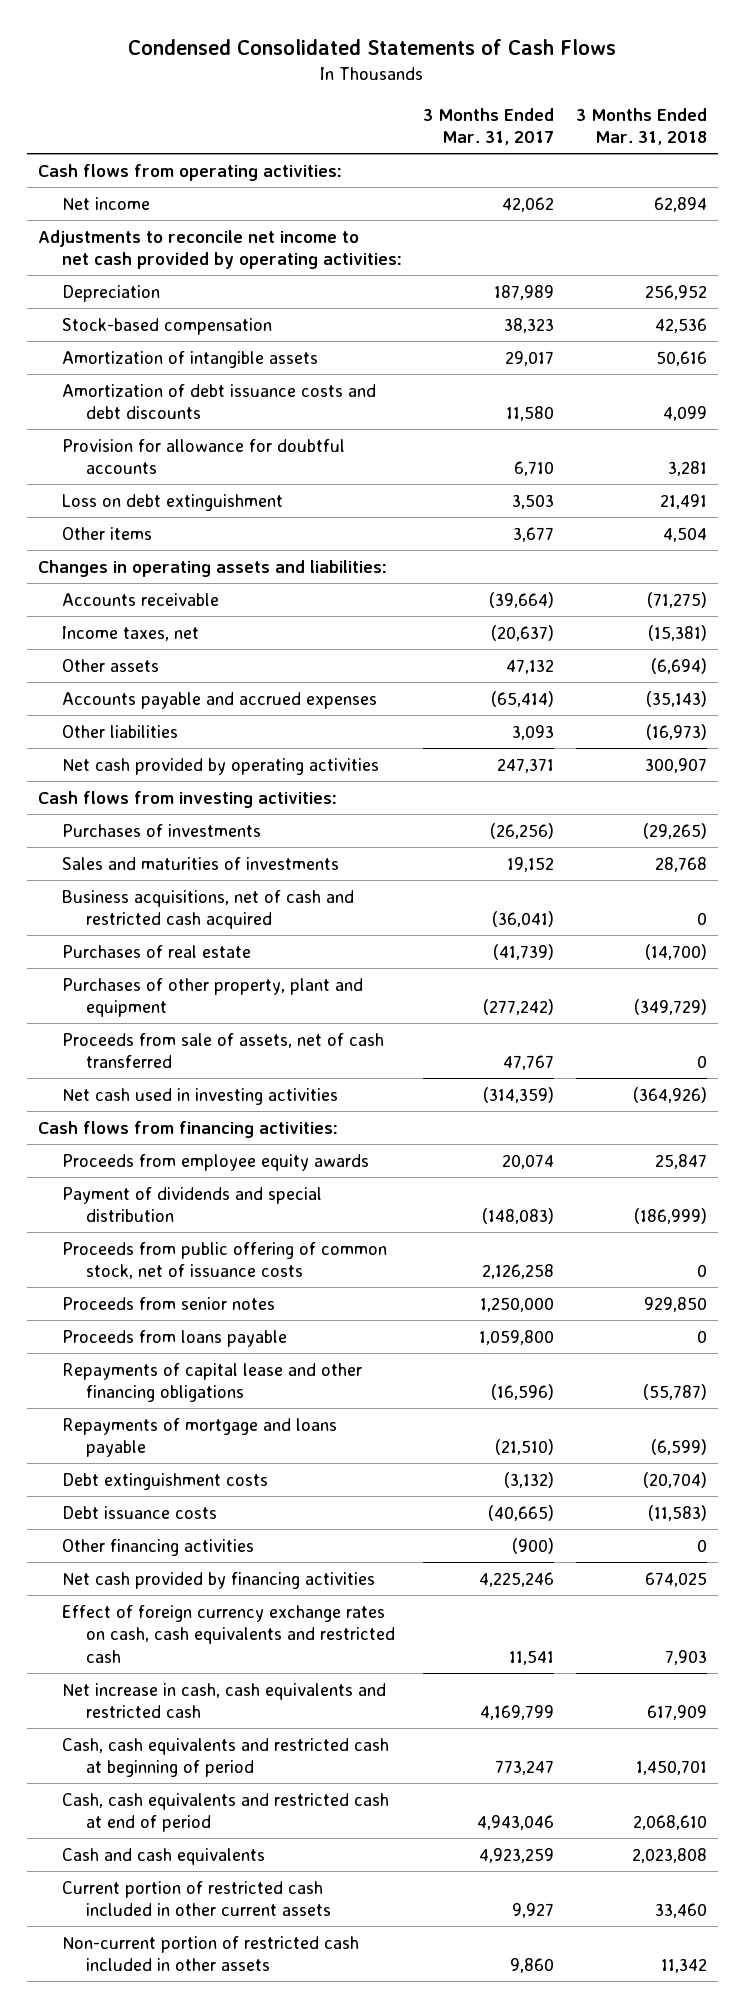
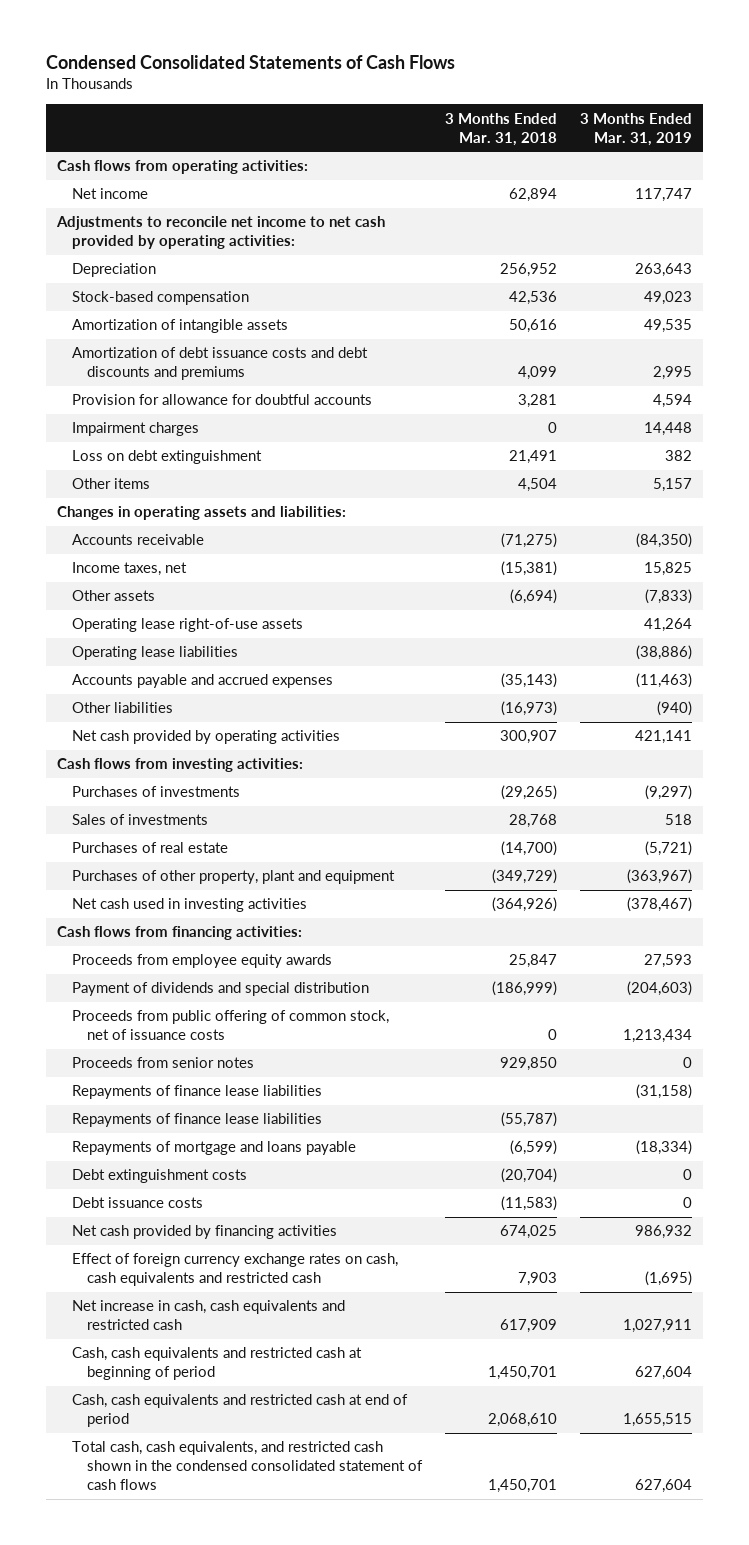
[423,107,555,146] 3 Months Ended Mar. 31, 2017 -> none
none -> [579,112,692,146] 3 Months Ended Mar. 31, 2019
[61,383,376,420] Amortization of debt issuance costs and debt discounts -> [72,347,369,381] Amortization of debt issuance costs and debt discounts and premiums
none -> [72,422,200,437] Impairment charges
none -> [72,618,304,633] Operating lease right-of-use assets
none -> [72,646,239,661] Operating lease liabilities
[61,889,354,930] Business acquisitions, net of cash and restricted cash acquired -> none
[61,856,339,870] Sales and maturities of investments -> [72,814,209,826] Sales of investments
[61,1032,384,1069] Proceeds from sale of assets, net of cash transferred -> none
[61,1329,287,1347] Proceeds from loans payable -> none
none -> [72,1085,323,1100] Repayments of finance lease liabilities
[61,1362,362,1403] Repayments of capital lease and other financing obligations -> [72,1113,323,1128] Repayments of finance lease liabilities
[61,1538,254,1556] Other financing activities -> none
[61,1847,265,1865] Cash and cash equivalents -> none
[61,1880,331,1917] Current portion of restricted cash included in other current assets -> none
[61,1935,359,1972] Non-current portion of restricted cash included in other assets -> none
none -> [72,1441,424,1491] Total cash, cash equivalents, and restricted cash shown in the condensed consolidated statement of cash flows

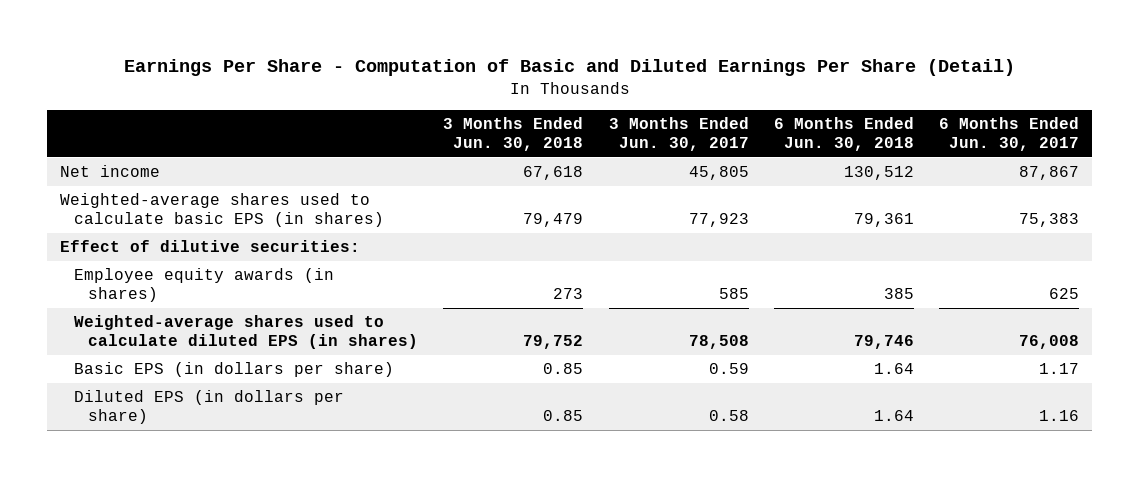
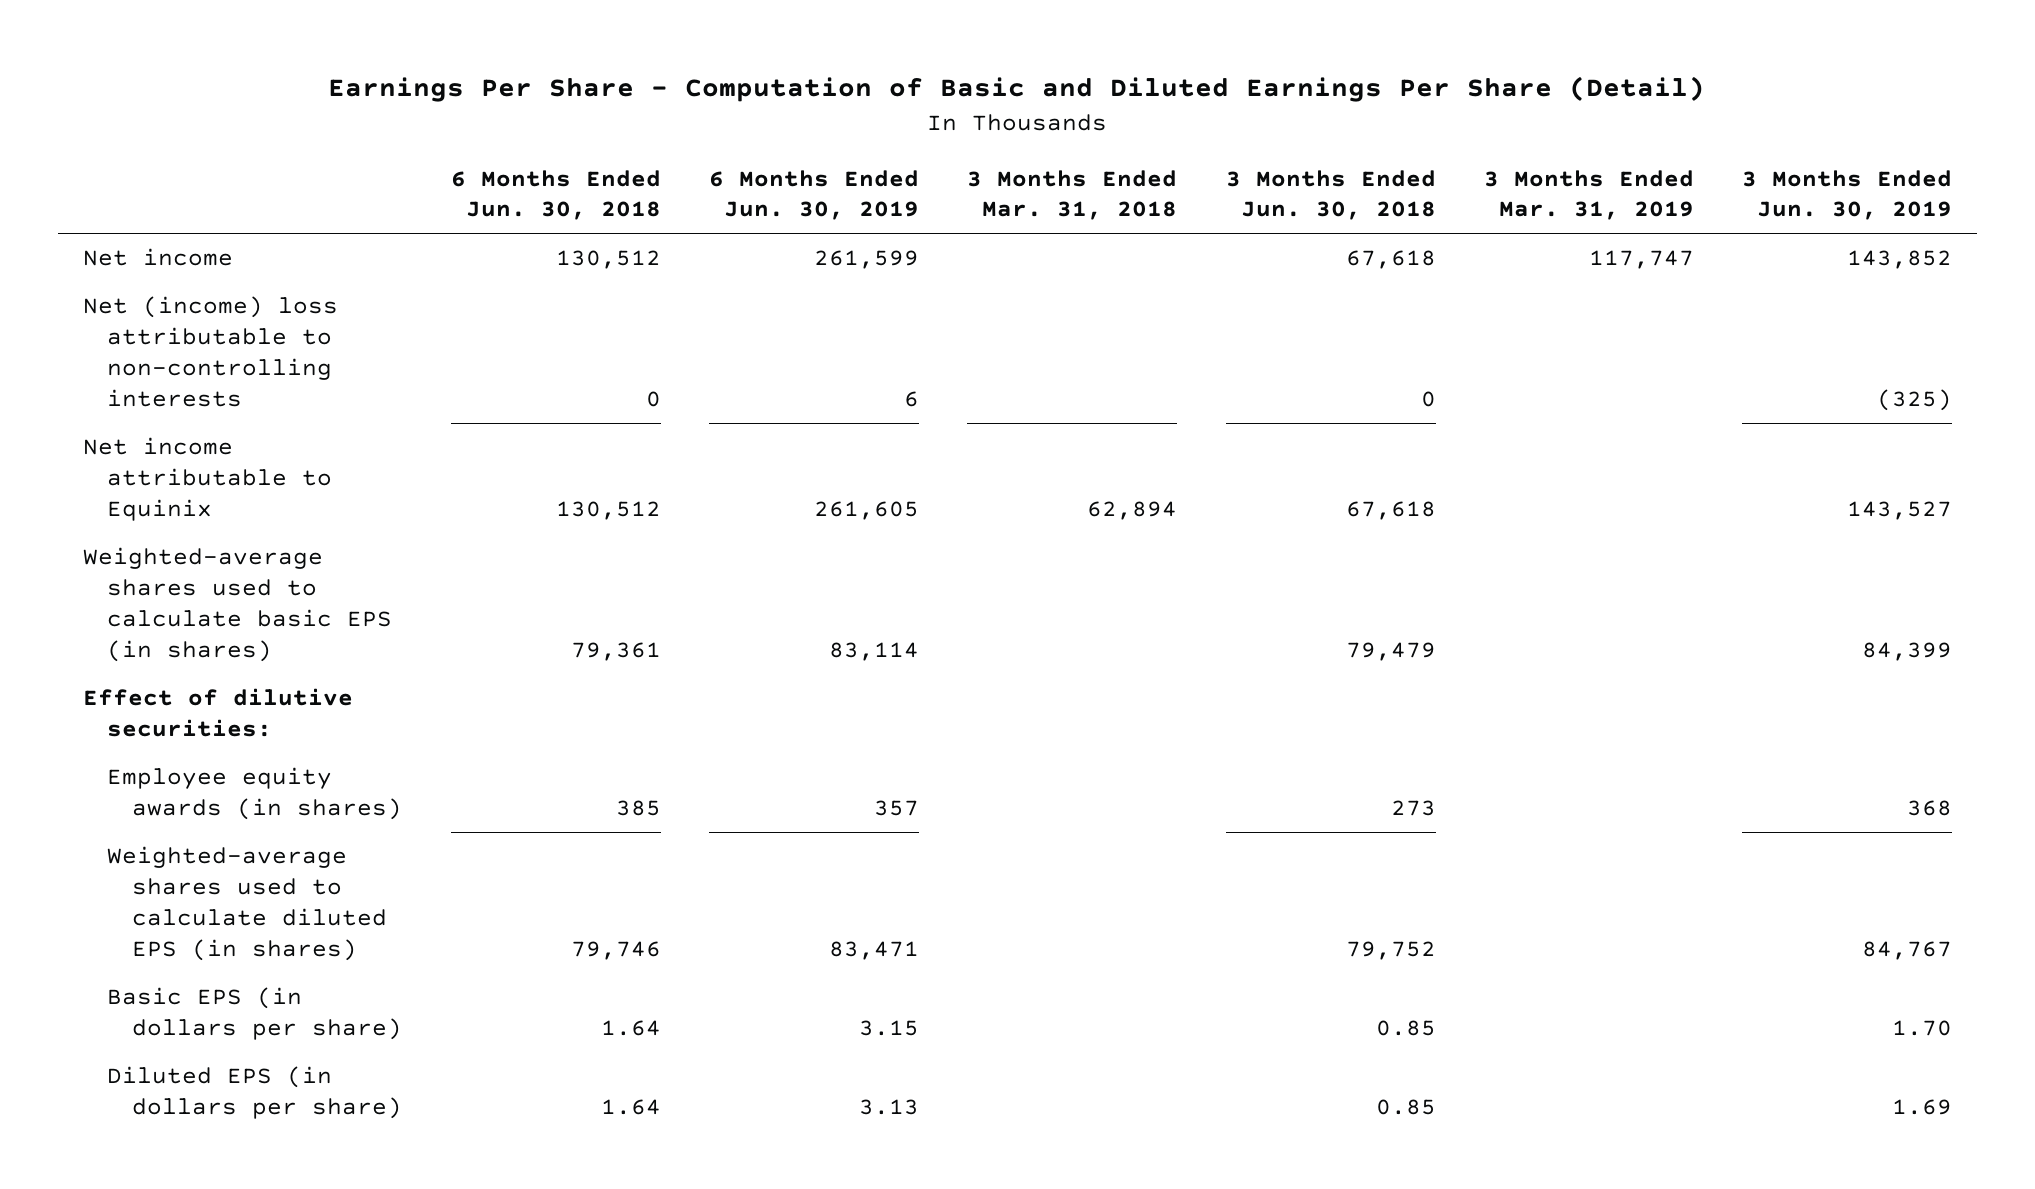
[608,117,749,152] 3 Months Ended Jun. 30, 2017 -> none
[939,117,1080,152] 6 Months Ended Jun. 30, 2017 -> none
none -> [709,169,920,221] 6 Months Ended Jun. 30, 2019
none -> [967,169,1178,221] 3 Months Ended Mar. 31, 2018
none -> [1484,169,1695,221] 3 Months Ended Mar. 31, 2019
none -> [1742,169,1953,221] 3 Months Ended Jun. 30, 2019
none -> [82,296,338,407] Net (income) loss attributable to non-controlling interests
none -> [82,437,333,522] Net income attributable to Equinix

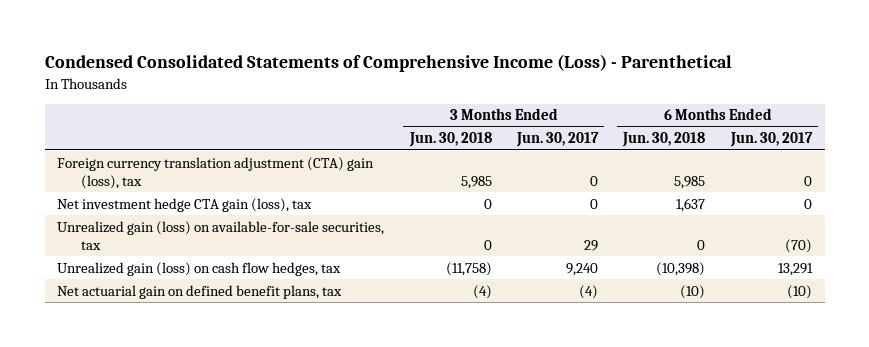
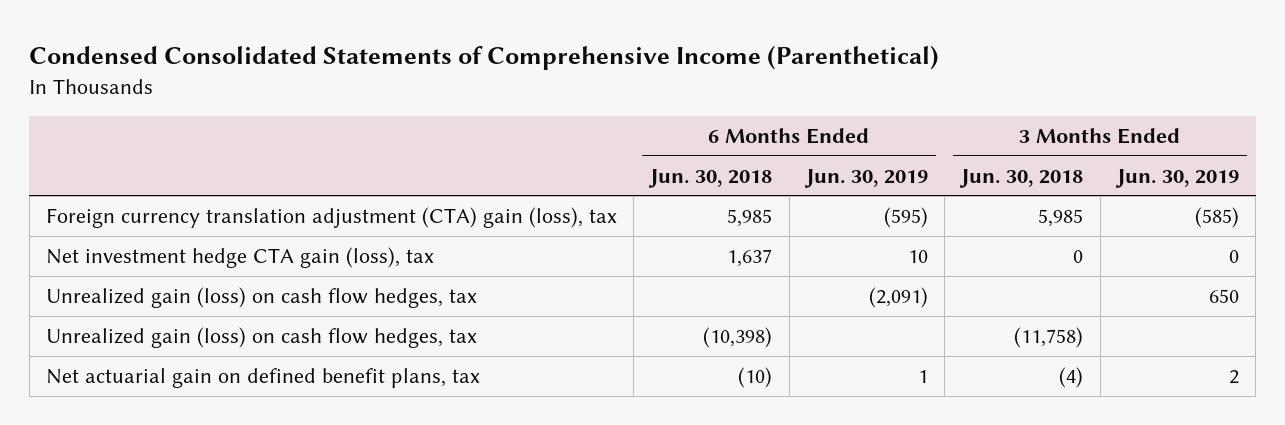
[44,54,732,73] Condensed Consolidated Statements of Comprehensive Income (Loss) - Parenthetical -> [29,44,940,70] Condensed Consolidated Statements of Comprehensive Income (Parenthetical)
[516,132,600,148] Jun. 30, 2017 -> none
[729,132,813,148] Jun. 30, 2017 -> none
none -> [803,168,928,188] Jun. 30, 2019
none -> [1114,168,1239,188] Jun. 30, 2019
[57,220,385,250] Unrealized gain (loss) on available-for-sale securities, tax -> none
none -> [45,287,477,309] Unrealized gain (loss) on cash flow hedges, tax

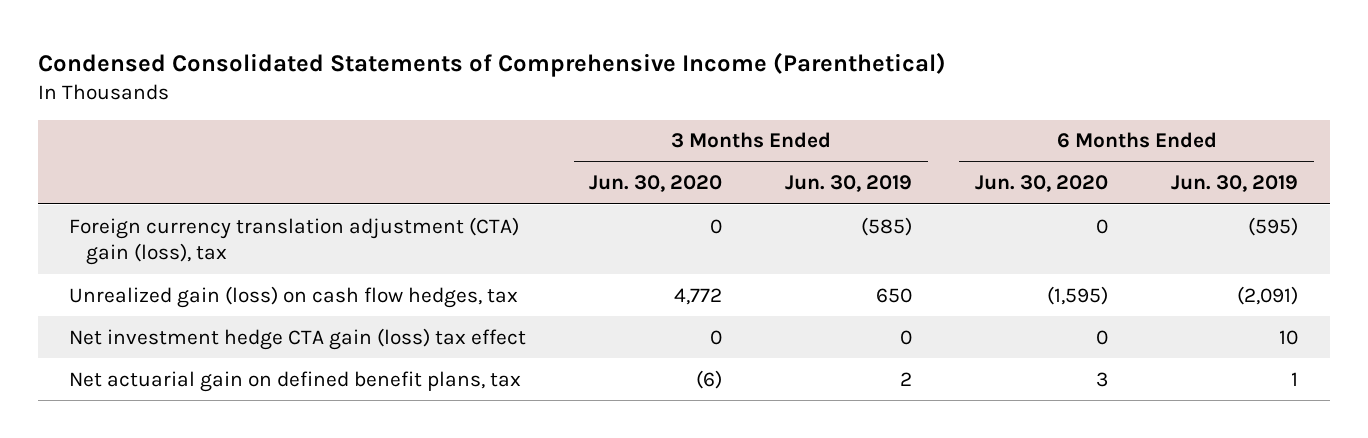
[648,168,773,188] Jun. 30, 2018 -> none
[959,168,1084,188] Jun. 30, 2018 -> none
none -> [589,175,723,193] Jun. 30, 2020
none -> [975,175,1109,193] Jun. 30, 2020
[45,247,434,269] Net investment hedge CTA gain (loss), tax -> none
[45,327,477,349] Unrealized gain (loss) on cash flow hedges, tax -> none
none -> [69,327,527,350] Net investment hedge CTA gain (loss) tax effect

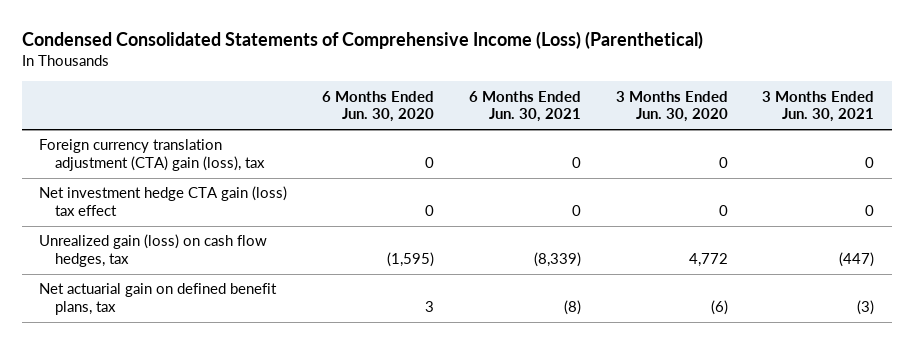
[37,51,946,77] Condensed Consolidated Statements of Comprehensive Income (Parenthetical) -> [22,30,704,49] Condensed Consolidated Statements of Comprehensive Income (Loss) (Parenthetical)
[785,175,913,193] Jun. 30, 2019 -> none
[1171,175,1299,193] Jun. 30, 2019 -> none
none -> [468,90,581,123] 6 Months Ended Jun. 30, 2021
none -> [762,90,875,123] 3 Months Ended Jun. 30, 2021
[69,285,519,308] Unrealized gain (loss) on cash flow hedges, tax -> [39,234,268,268] Unrealized gain (loss) on cash flow hedges, tax

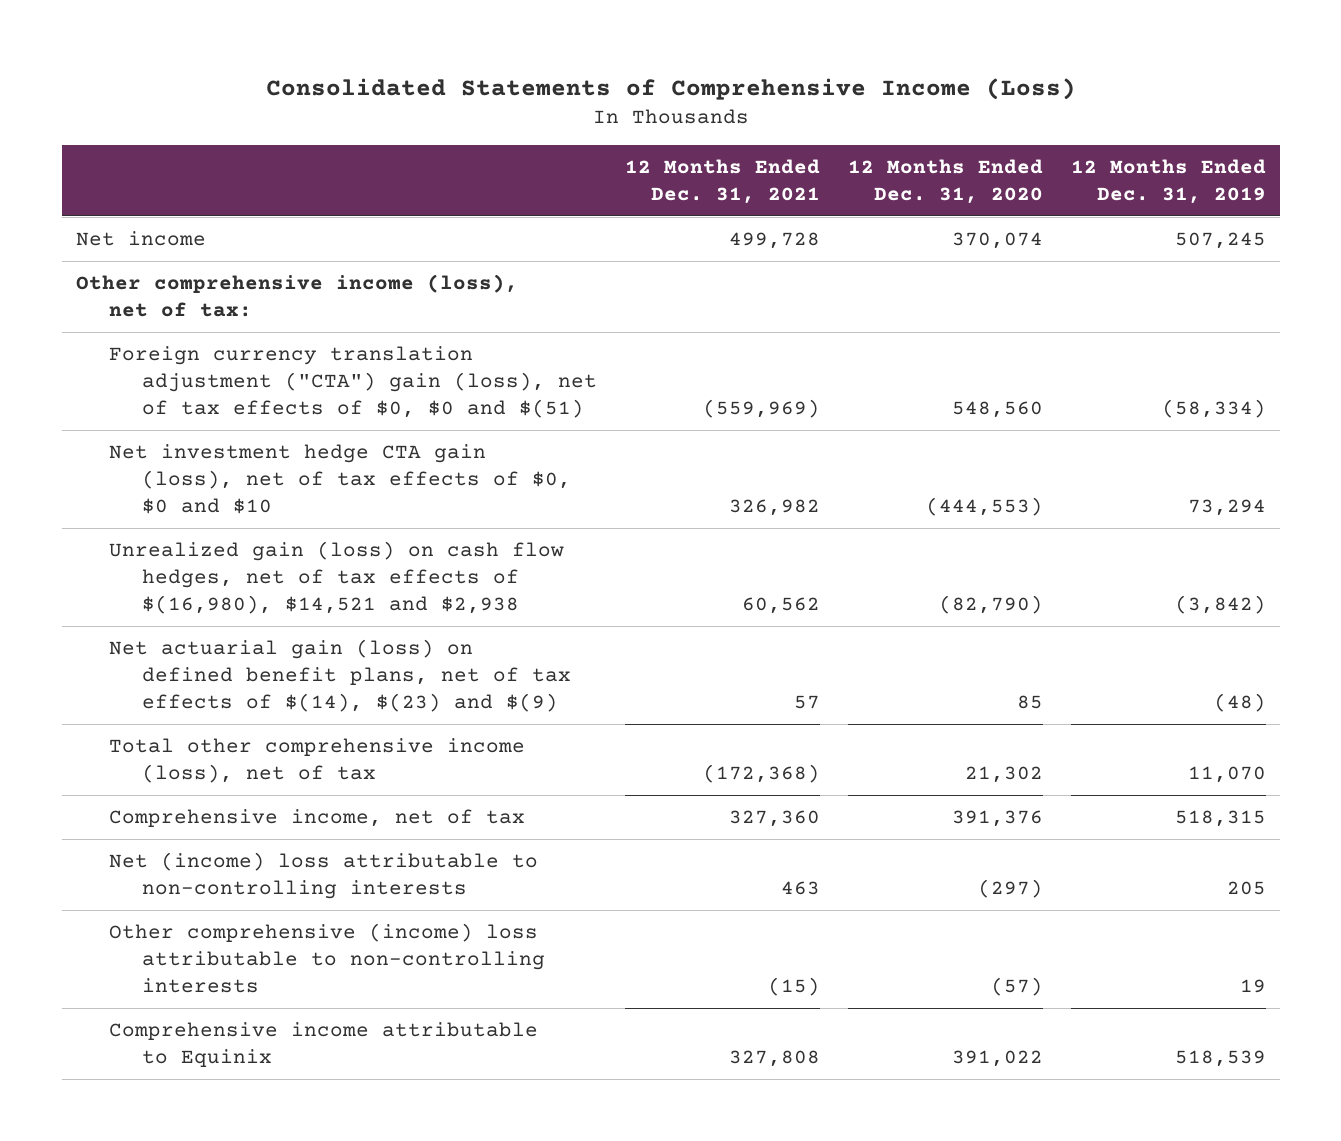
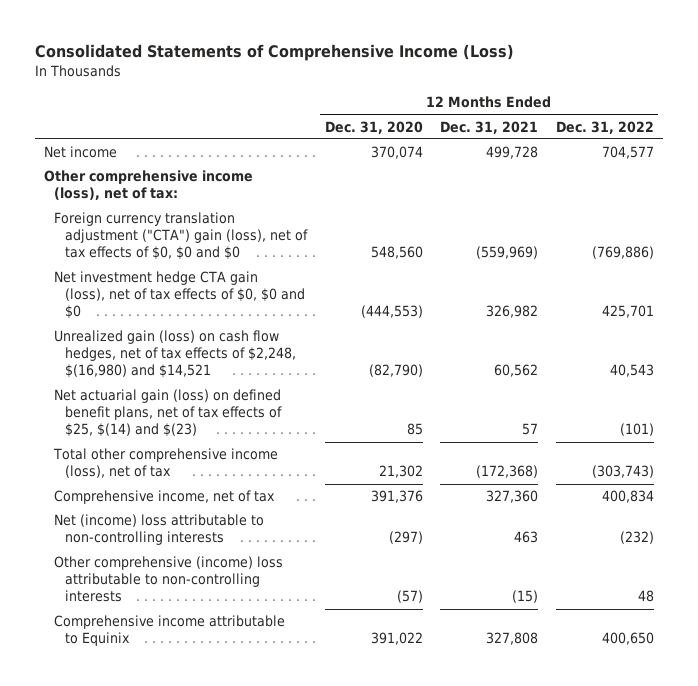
[1070,158,1266,204] 12 Months Ended Dec. 31, 2019 -> none
none -> [556,120,655,134] Dec. 31, 2022
[109,346,598,419] Foreign currency translation adjustment ("CTA") gain (loss), net of tax effects of $0, $0 and $(51) -> [54,212,309,261] Foreign currency translation adjustment ("CTA") gain (loss), net of tax effects of $0, $0 and $0
[109,444,572,515] Net investment hedge CTA gain (loss), net of tax effects of $0, $0 and $10 -> [54,271,306,320] Net investment hedge CTA gain (loss), net of tax effects of $0, $0 and $0
[109,541,565,615] Unrealized gain (loss) on cash flow hedges, net of tax effects of $(16,980), $14,521 and $2,938 -> [54,330,297,379] Unrealized gain (loss) on cash flow hedges, net of tax effects of $2,248, $(16,980) and $14,521
[109,639,572,713] Net actuarial gain (loss) on defined benefit plans, net of tax effects of $(14), $(23) and $(9) -> [54,389,283,438] Net actuarial gain (loss) on defined benefit plans, net of tax effects of $25, $(14) and $(23)

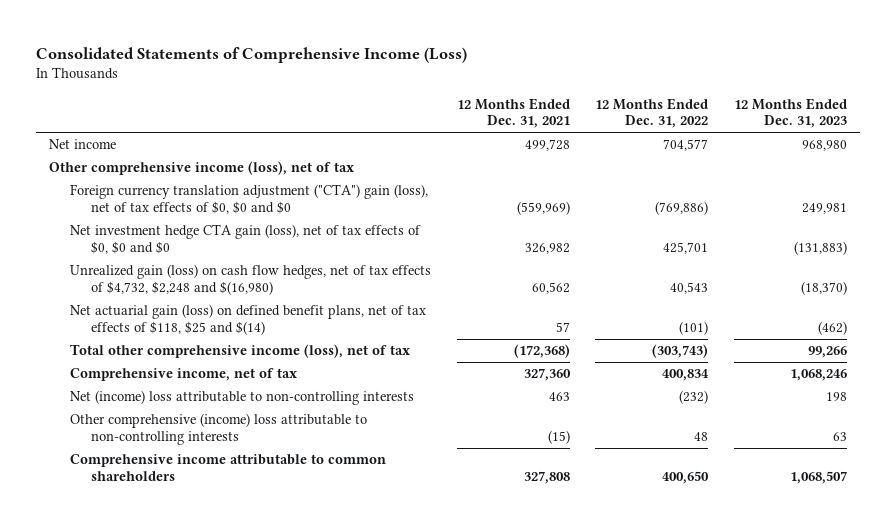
[324,120,423,134] Dec. 31, 2020 -> none
none -> [733,97,847,129] 12 Months Ended Dec. 31, 2023
[43,170,253,201] Other comprehensive income (loss), net of tax: -> [49,161,355,176] Other comprehensive income (loss), net of tax
[54,330,297,379] Unrealized gain (loss) on cash flow hedges, net of tax effects of $2,248, $(16,980) and $14,521 -> [70,264,432,295] Unrealized gain (loss) on cash flow hedges, net of tax effects of $4,732, $2,248 and $(16,980)
[54,389,283,438] Net actuarial gain (loss) on defined benefit plans, net of tax effects of $25, $(14) and $(23) -> [70,304,427,335] Net actuarial gain (loss) on defined benefit plans, net of tax effects of $118, $25 and $(14)
[54,615,286,647] Comprehensive income attributable to Equinix -> [70,454,387,481] Comprehensive income attributable to common shareholders

